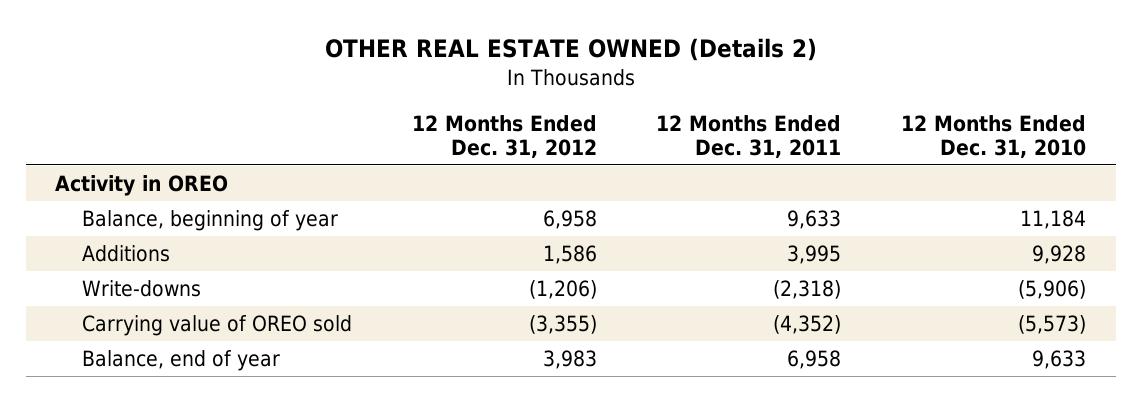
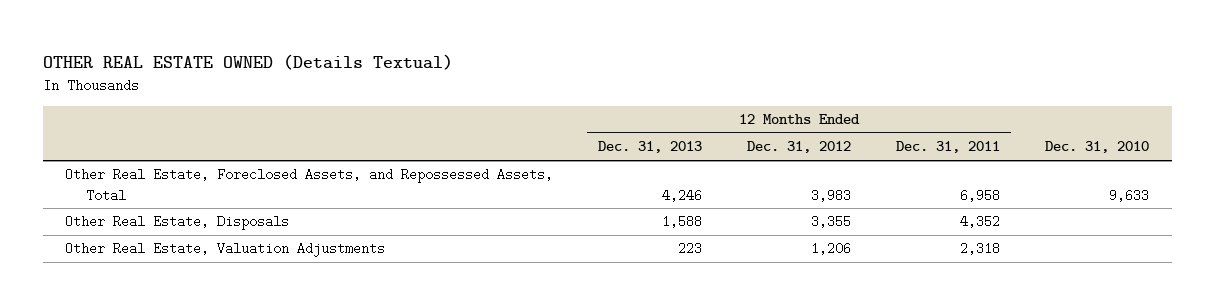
[324,38,817,62] OTHER REAL ESTATE OWNED (Details 2) -> [42,53,453,70] OTHER REAL ESTATE OWNED (Details Textual)
[900,114,1086,158] 12 Months Ended Dec. 31, 2010 -> none
none -> [598,141,703,154] Dec. 31, 2013
none -> [1045,141,1150,154] Dec. 31, 2010
[55,175,229,197] Activity in OREO -> none
[82,210,339,232] Balance, beginning of year -> none
[82,245,171,263] Additions -> none
[82,280,202,298] Write-downs -> none
[82,315,353,337] Carrying value of OREO sold -> none
[82,350,281,372] Balance, end of year -> [65,168,554,202] Other Real Estate, Foreclosed Assets, and Repossessed Assets, Total
none -> [65,215,290,231] Other Real Estate, Disposals
none -> [65,242,386,258] Other Real Estate, Valuation Adjustments

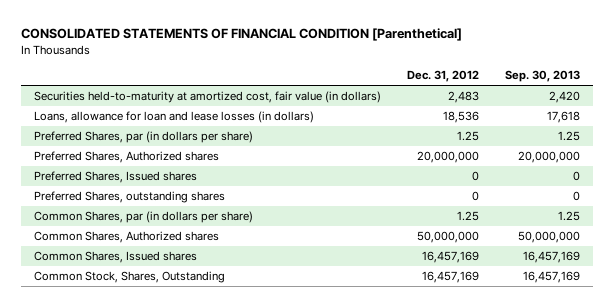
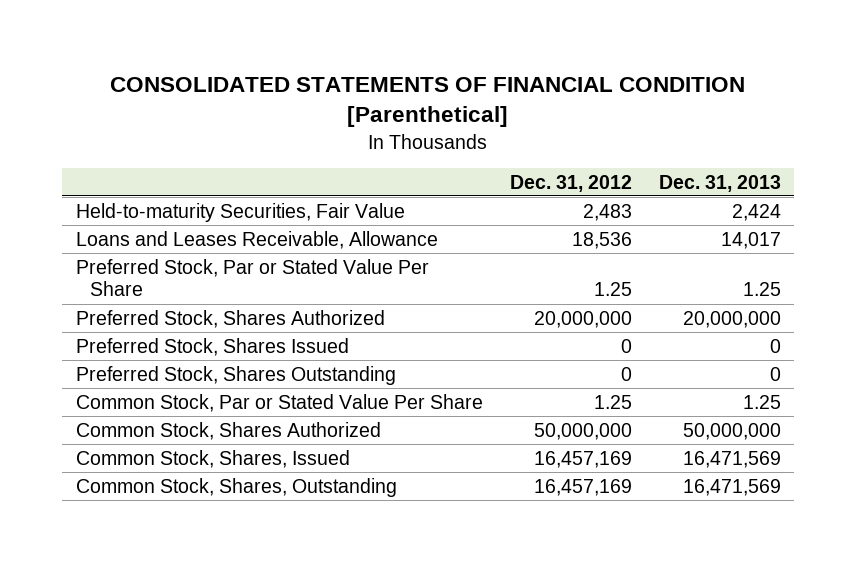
[505,70,581,83] Sep. 30, 2013 -> none
none -> [658,174,781,192] Dec. 31, 2013
[33,91,381,104] Securities held-to-maturity at amortized cost, fair value (in dollars) -> [75,202,405,222] Held-to-maturity Securities, Fair Value
[33,111,314,124] Loans, allowance for loan and lease losses (in dollars) -> [75,230,438,249] Loans and Leases Receivable, Allowance
[33,131,253,144] Preferred Shares, par (in dollars per share) -> [75,258,429,297] Preferred Stock, Par or Stated Value Per Share
[33,151,219,164] Preferred Shares, Authorized shares -> [75,309,385,328] Preferred Stock, Shares Authorized
[33,171,197,184] Preferred Shares, Issued shares -> [75,337,349,356] Preferred Stock, Shares Issued
[33,191,225,204] Preferred Shares, outstanding shares -> [75,365,396,385] Preferred Stock, Shares Outstanding
[33,211,253,224] Common Shares, par (in dollars per share) -> [75,393,483,412] Common Stock, Par or Stated Value Per Share
[33,231,219,244] Common Shares, Authorized shares -> [75,421,381,440] Common Stock, Shares Authorized
[33,251,197,264] Common Shares, Issued shares -> [75,449,350,468] Common Stock, Shares, Issued

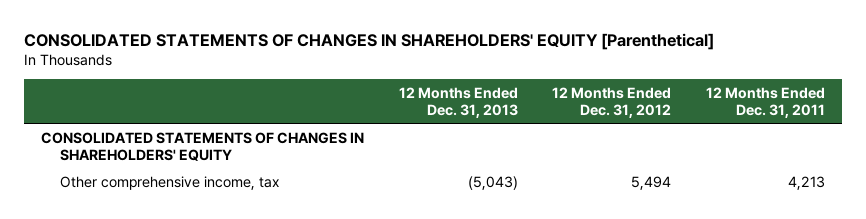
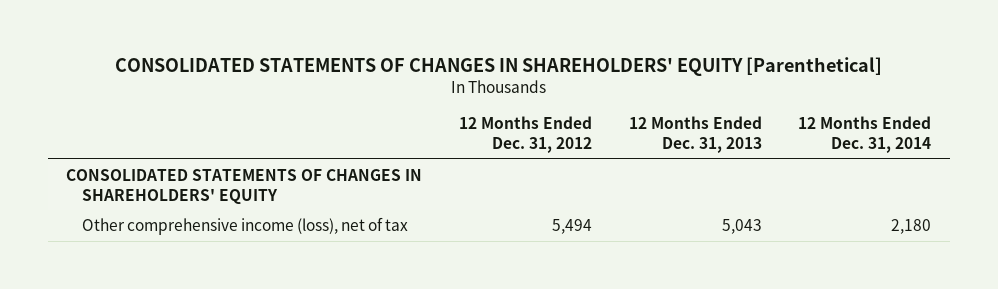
[705,87,825,118] 12 Months Ended Dec. 31, 2011 -> none
none -> [798,116,932,154] 12 Months Ended Dec. 31, 2014
[60,175,280,190] Other comprehensive income, tax -> [81,216,408,235] Other comprehensive income (loss), net of tax
[467,175,518,190] (5,043) -> [721,218,762,234] 5,043

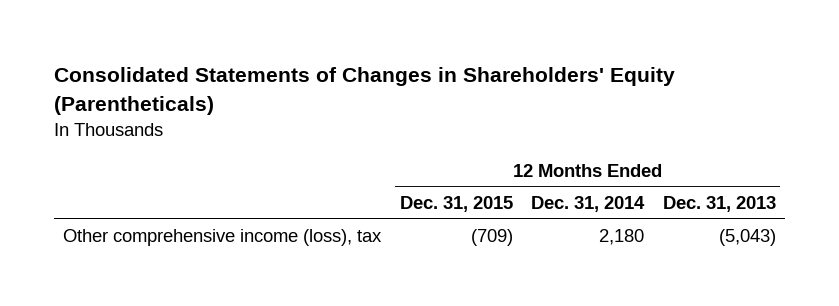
[114,56,882,76] CONSOLIDATED STATEMENTS OF CHANGES IN SHAREHOLDERS' EQUITY [Parenthetical] -> [53,67,675,116] Consolidated Statements of Changes in Shareholders' Equity (Parentheticals)
[458,116,592,154] 12 Months Ended Dec. 31, 2012 -> none
none -> [399,196,513,213] Dec. 31, 2015
[66,168,423,204] CONSOLIDATED STATEMENTS OF CHANGES IN SHAREHOLDERS' EQUITY -> none
[81,216,408,235] Other comprehensive income (loss), net of tax -> [62,229,382,247] Other comprehensive income (loss), tax
[721,218,762,234] 5,043 -> [718,229,776,247] (5,043)

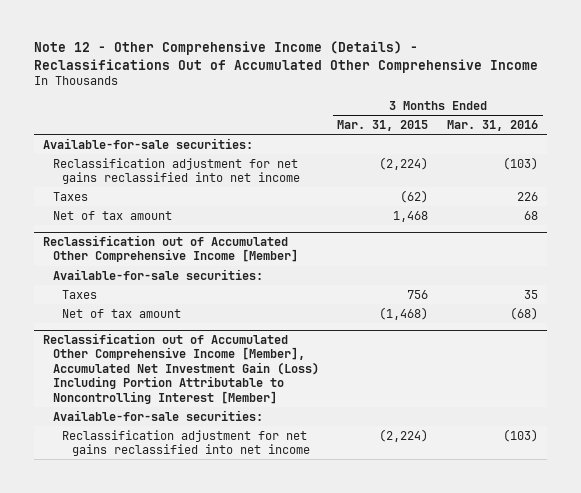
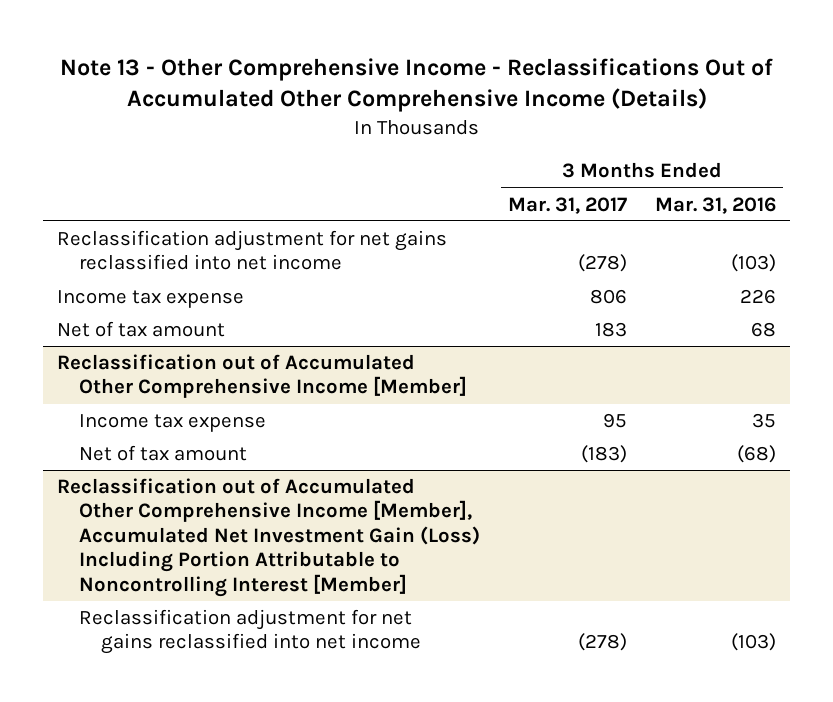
[34,40,539,73] Note 12 - Other Comprehensive Income (Details) - Reclassifications Out of Accumulated Other Comprehensive Income -> [59,57,773,113] Note 13 - Other Comprehensive Income - Reclassifications Out of Accumulated Other Comprehensive Income (Details)
[337,120,429,132] Mar. 31, 2015 -> none
none -> [508,196,628,214] Mar. 31, 2017
[43,137,254,149] Available-for-sale securities: -> none
[52,191,88,201] Taxes -> [57,290,245,309] Income tax expense
[52,268,263,280] Available-for-sale securities: -> none
[62,289,98,299] Taxes -> [79,414,267,433] Income tax expense
[52,409,263,421] Available-for-sale securities: -> none

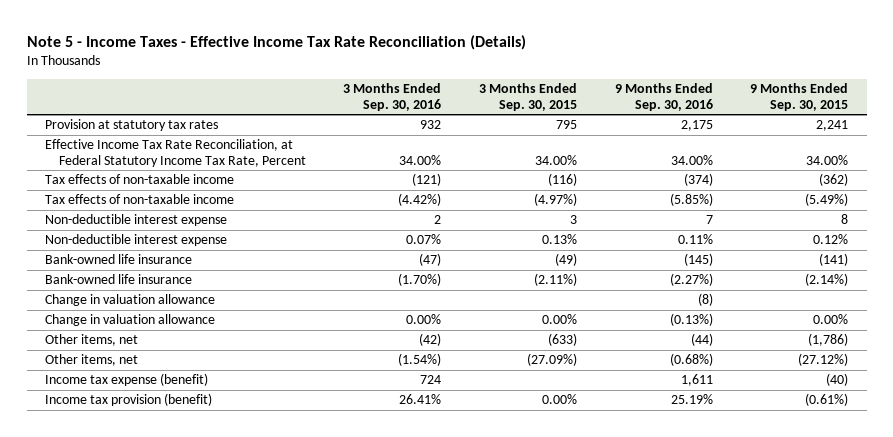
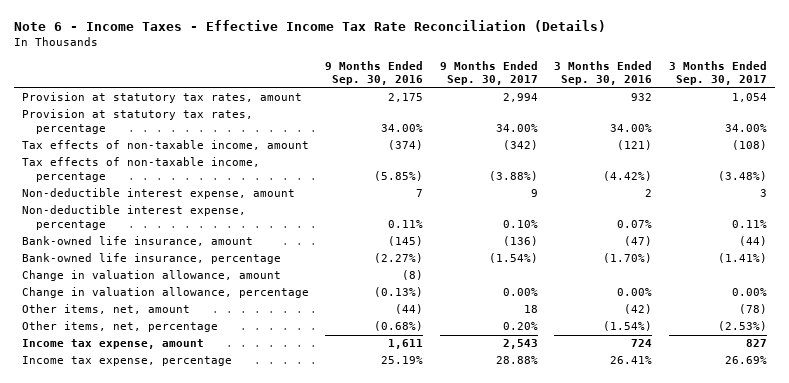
[26,35,526,51] Note 5 - Income Taxes - Effective Income Tax Rate Reconciliation (Details) -> [13,20,606,33] Note 6 - Income Taxes - Effective Income Tax Rate Reconciliation (Details)
[479,82,578,111] 3 Months Ended Sep. 30, 2015 -> none
[750,82,849,111] 9 Months Ended Sep. 30, 2015 -> none
none -> [439,60,538,86] 9 Months Ended Sep. 30, 2017
none -> [668,60,767,86] 3 Months Ended Sep. 30, 2017
[45,119,219,132] Provision at statutory tax rates -> [22,92,303,104] Provision at statutory tax rates, amount
[45,139,306,167] Effective Income Tax Rate Reconciliation, at Federal Statutory Income Tax Rate, Percent -> [22,109,254,135] Provision at statutory tax rates, percentage
[45,174,235,185] Tax effects of non-taxable income -> [22,140,310,151] Tax effects of non-taxable income, amount
[45,194,235,205] Tax effects of non-taxable income -> [22,157,261,183] Tax effects of non-taxable income, percentage
[45,214,228,227] Non-deductible interest expense -> [22,188,296,200] Non-deductible interest expense, amount
[45,234,228,247] Non-deductible interest expense -> [22,205,247,231] Non-deductible interest expense, percentage
[45,254,193,265] Bank-owned life insurance -> [22,236,254,247] Bank-owned life insurance, amount
[45,274,193,285] Bank-owned life insurance -> [22,253,282,265] Bank-owned life insurance, percentage
[45,294,216,307] Change in valuation allowance -> [22,270,282,282] Change in valuation allowance, amount
[45,314,216,327] Change in valuation allowance -> [22,287,310,299] Change in valuation allowance, percentage
[45,334,139,347] Other items, net -> [22,304,191,315] Other items, net, amount
[45,354,139,367] Other items, net -> [22,321,219,333] Other items, net, percentage
[45,373,209,387] Income tax expense (benefit) -> [22,339,205,350] Income tax expense, amount
[45,393,213,407] Income tax provision (benefit) -> [22,356,233,367] Income tax expense, percentage

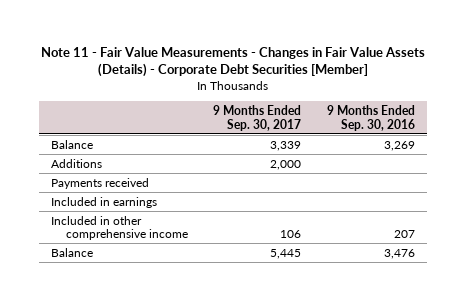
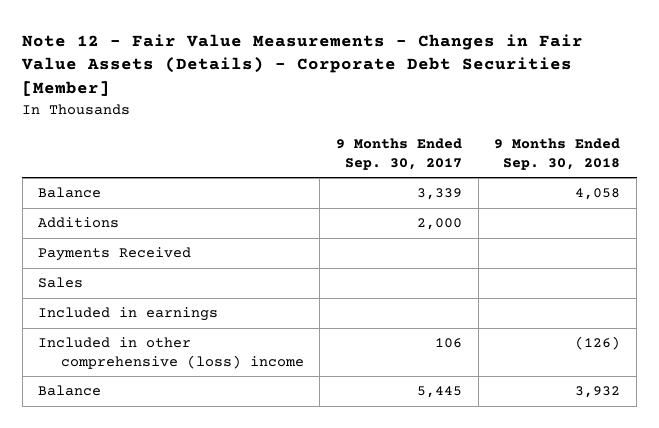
[41,46,426,78] Note 11 - Fair Value Measurements - Changes in Fair Value Assets (Details) - Corporate Debt Securities [Member] -> [21,33,584,97] Note 12 - Fair Value Measurements - Changes in Fair Value Assets (Details) - Corporate Debt Securities [Member]
[326,104,415,131] 9 Months Ended Sep. 30, 2016 -> none
none -> [494,138,621,170] 9 Months Ended Sep. 30, 2018
[51,177,150,189] Payments received -> [38,247,192,262] Payments Received
none -> [38,277,84,289] Sales
[51,215,188,241] Included in other comprehensive income -> [38,337,304,369] Included in other comprehensive (loss) income

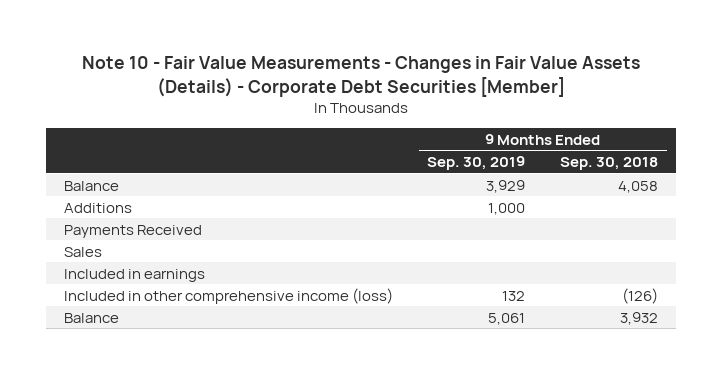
[21,33,584,97] Note 12 - Fair Value Measurements - Changes in Fair Value Assets (Details) - Corporate Debt Securities [Member] -> [81,56,640,97] Note 10 - Fair Value Measurements - Changes in Fair Value Assets (Details) - Corporate Debt Securities [Member]
[336,138,463,170] 9 Months Ended Sep. 30, 2017 -> none
none -> [427,156,526,171] Sep. 30, 2019
[38,337,304,369] Included in other comprehensive (loss) income -> [63,287,393,304] Included in other comprehensive income (loss)

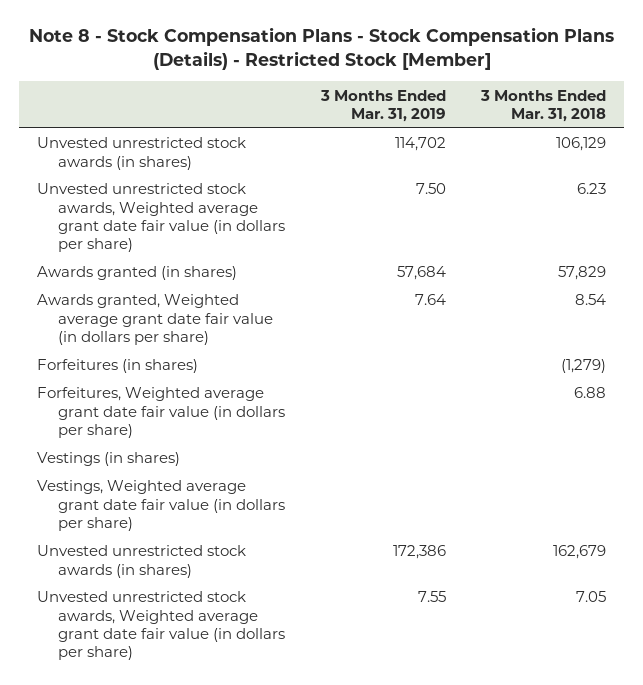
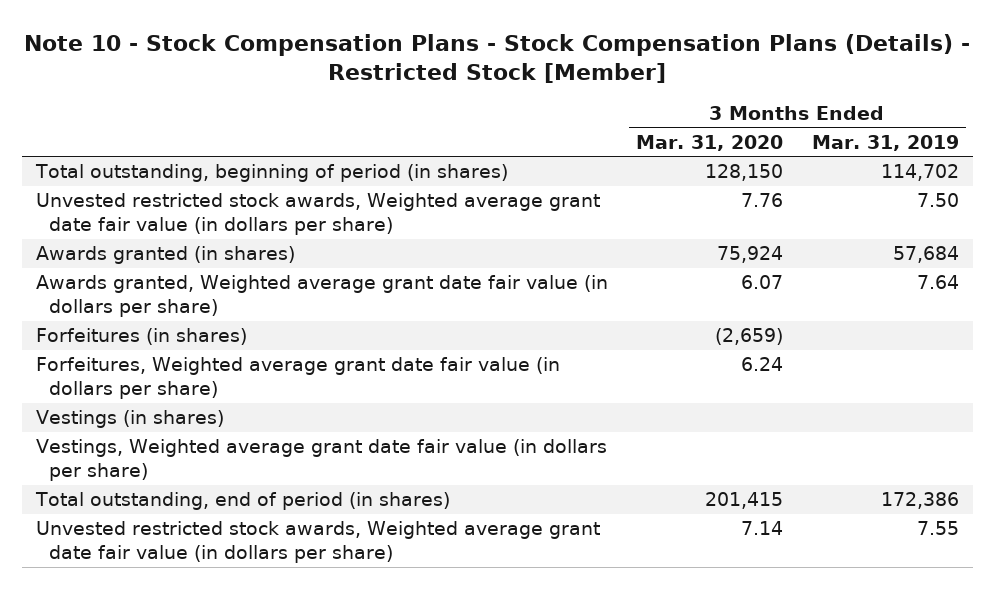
[28,27,614,70] Note 8 - Stock Compensation Plans - Stock Compensation Plans (Details) - Restricted Stock [Member] -> [24,33,971,84] Note 10 - Stock Compensation Plans - Stock Compensation Plans (Details) - Restricted Stock [Member]
[480,89,607,122] 3 Months Ended Mar. 31, 2018 -> none
none -> [636,134,784,151] Mar. 31, 2020
[36,137,246,170] Unvested unrestricted stock awards (in shares) -> [34,164,508,183] Total outstanding, beginning of period (in shares)
[36,183,286,253] Unvested unrestricted stock awards, Weighted average grant date fair value (in dollars per share) -> [35,193,600,236] Unvested restricted stock awards, Weighted average grant date fair value (in dollars per share)
[36,545,246,578] Unvested unrestricted stock awards (in shares) -> [34,492,450,511] Total outstanding, end of period (in shares)
[36,591,286,661] Unvested unrestricted stock awards, Weighted average grant date fair value (in dollars per share) -> [35,521,600,564] Unvested restricted stock awards, Weighted average grant date fair value (in dollars per share)

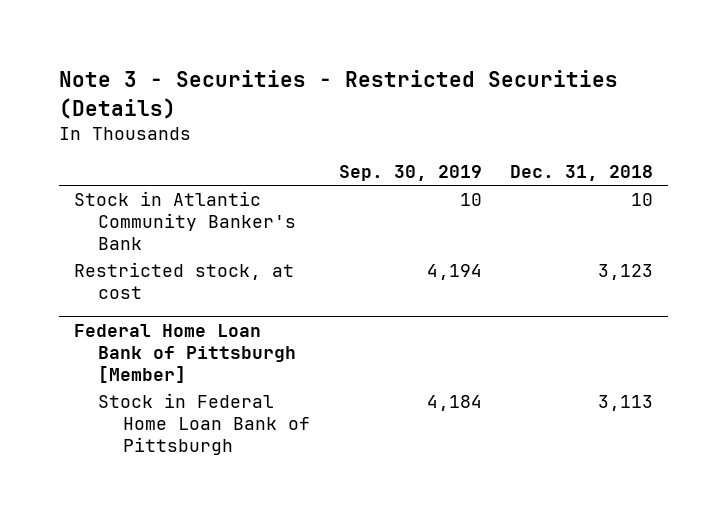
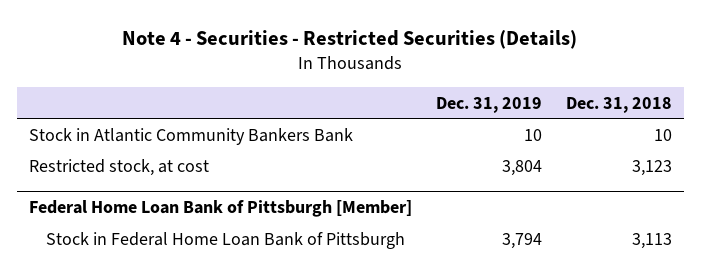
[59,70,619,119] Note 3 - Securities - Restricted Securities (Details) -> [122,29,578,49] Note 4 - Securities - Restricted Securities (Details)
[338,165,482,182] Sep. 30, 2019 -> none
none -> [435,96,542,113] Dec. 31, 2019
[73,191,297,251] Stock in Atlantic Community Banker's Bank -> [28,127,353,145] Stock in Atlantic Community Bankers Bank

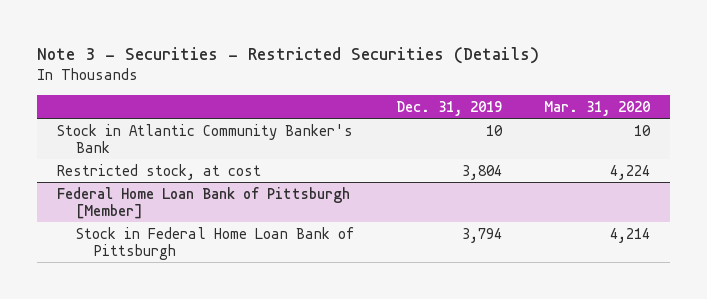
[122,29,578,49] Note 4 - Securities - Restricted Securities (Details) -> [36,46,539,64] Note 3 - Securities - Restricted Securities (Details)
[565,96,672,113] Dec. 31, 2018 -> none
none -> [543,100,650,116] Mar. 31, 2020
[28,127,353,145] Stock in Atlantic Community Bankers Bank -> [57,123,354,154] Stock in Atlantic Community Banker's Bank

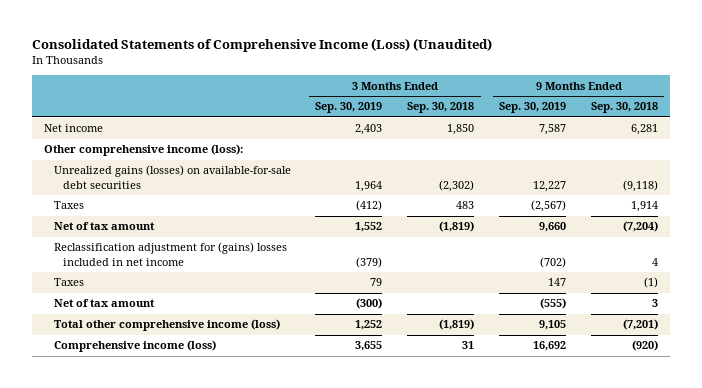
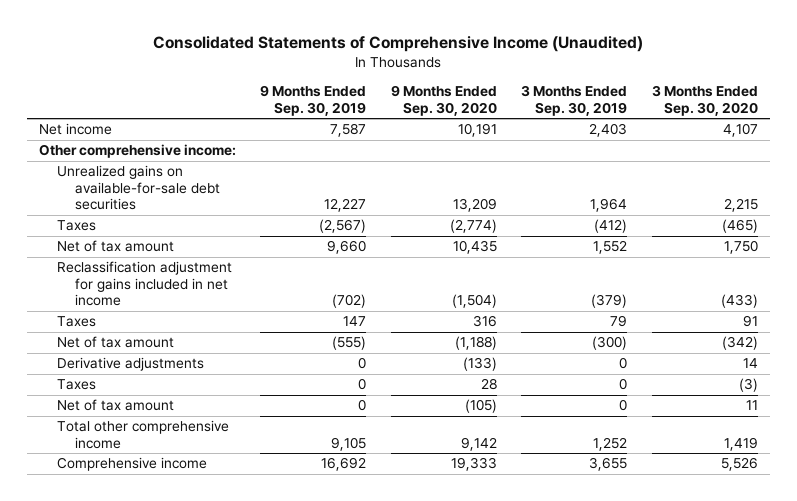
[31,37,492,52] Consolidated Statements of Comprehensive Income (Loss) (Unaudited) -> [153,36,644,53] Consolidated Statements of Comprehensive Income (Unaudited)
[407,102,475,114] Sep. 30, 2018 -> none
[590,102,658,114] Sep. 30, 2018 -> none
none -> [390,85,497,116] 9 Months Ended Sep. 30, 2020
none -> [651,85,758,116] 3 Months Ended Sep. 30, 2020
[43,144,243,157] Other comprehensive income (loss): -> [39,144,237,159] Other comprehensive income:
[53,165,291,189] Unrealized gains (losses) on available-for-sale debt securities -> [57,165,221,211] Unrealized gains on available-for-sale debt securities
[53,242,287,266] Reclassification adjustment for (gains) losses included in net income -> [57,261,233,307] Reclassification adjustment for gains included in net income
none -> [57,357,205,372] Derivative adjustments
none -> [57,379,97,391] Taxes
none -> [57,399,175,412] Net of tax amount
[53,319,280,332] Total other comprehensive income (loss) -> [57,420,230,449] Total other comprehensive income
[53,340,216,353] Comprehensive income (loss) -> [57,457,208,472] Comprehensive income

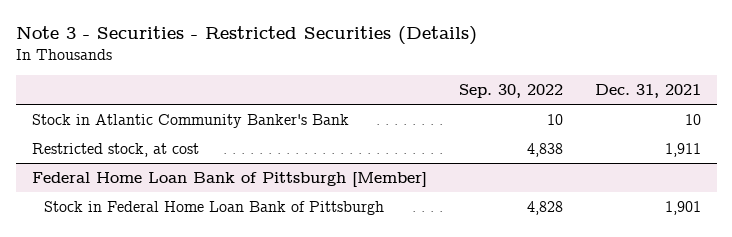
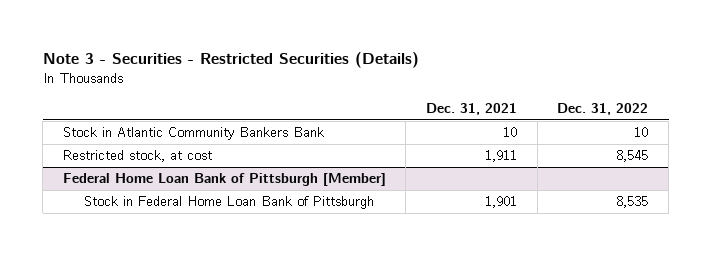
[458,83,563,98] Sep. 30, 2022 -> none
none -> [557,102,649,115] Dec. 31, 2022
[31,113,349,128] Stock in Atlantic Community Banker's Bank -> [62,127,324,141] Stock in Atlantic Community Bankers Bank

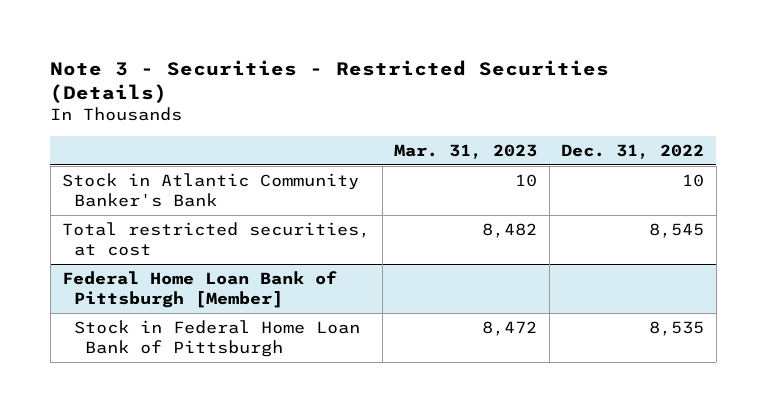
[426,102,518,115] Dec. 31, 2021 -> none
none -> [394,143,538,159] Mar. 31, 2023
[62,127,324,141] Stock in Atlantic Community Bankers Bank -> [62,172,360,207] Stock in Atlantic Community Banker's Bank
[62,150,212,163] Restricted stock, at cost -> [62,221,371,256] Total restricted securities, at cost

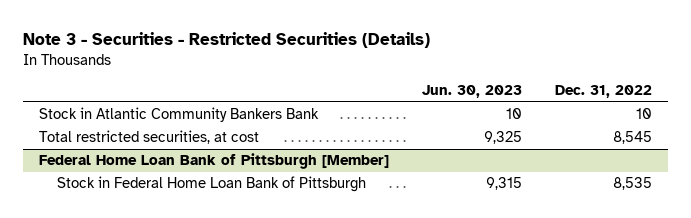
[394,143,538,159] Mar. 31, 2023 -> none
none -> [422,85,523,99] Jun. 30, 2023
[62,172,360,207] Stock in Atlantic Community Banker's Bank -> [39,107,320,123] Stock in Atlantic Community Bankers Bank

